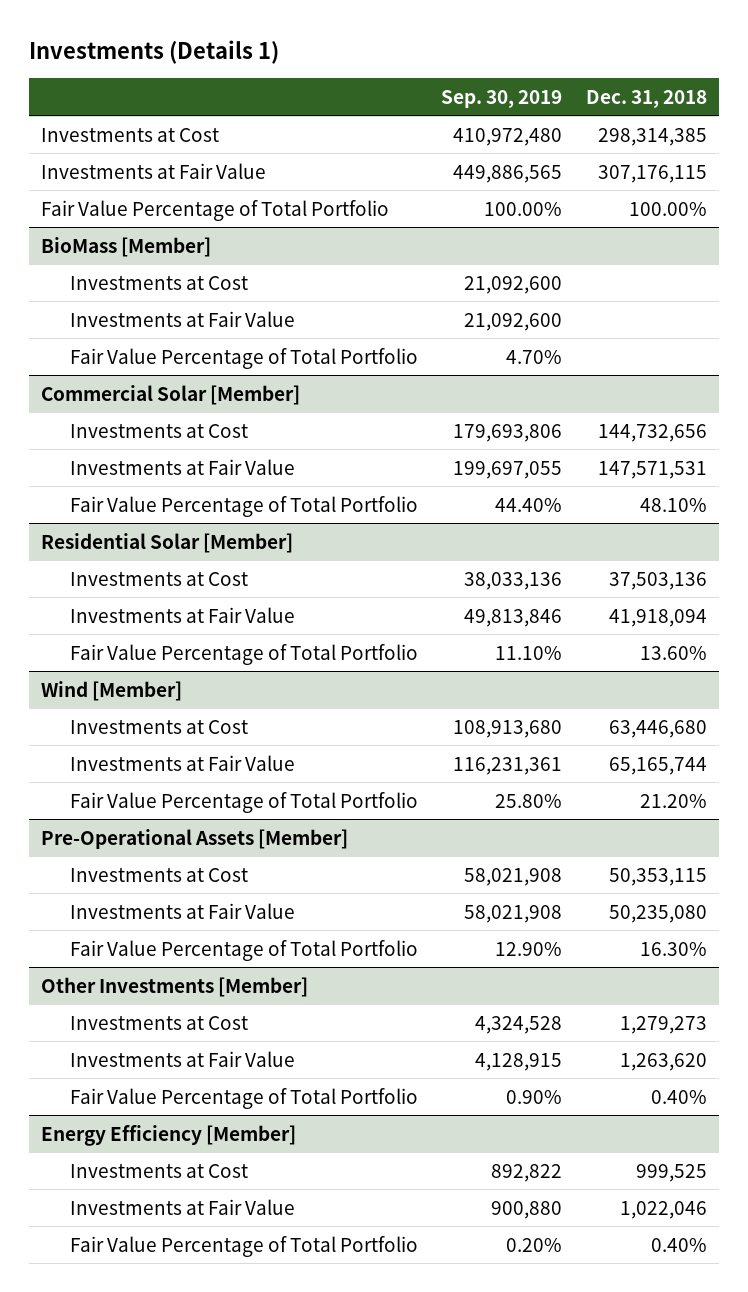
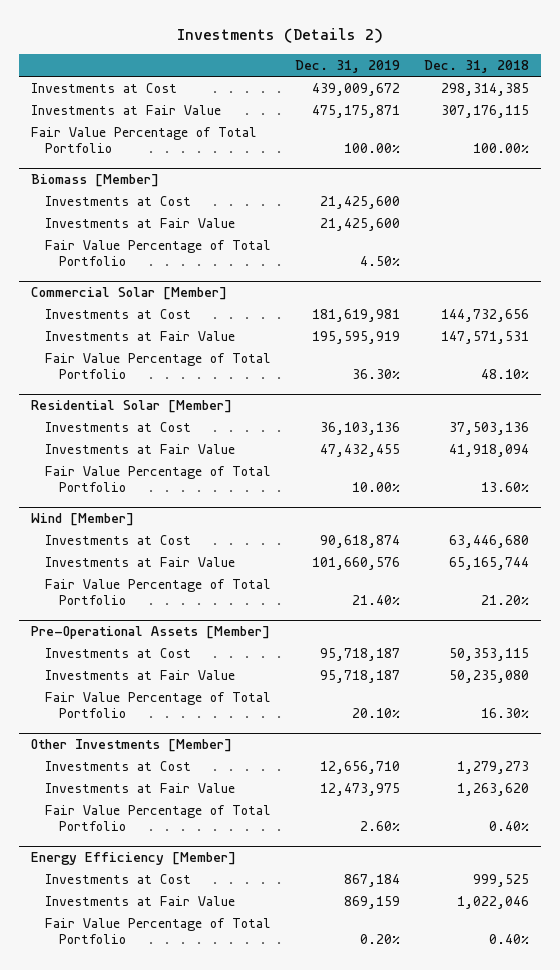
[29,40,280,65] Investments (Details 1) -> [177,28,384,44] Investments (Details 2)
[441,89,563,108] Sep. 30, 2019 -> none
none -> [295,59,401,73] Dec. 31, 2019
[41,236,212,257] BioMass [Member] -> [31,174,160,188] Biomass [Member]

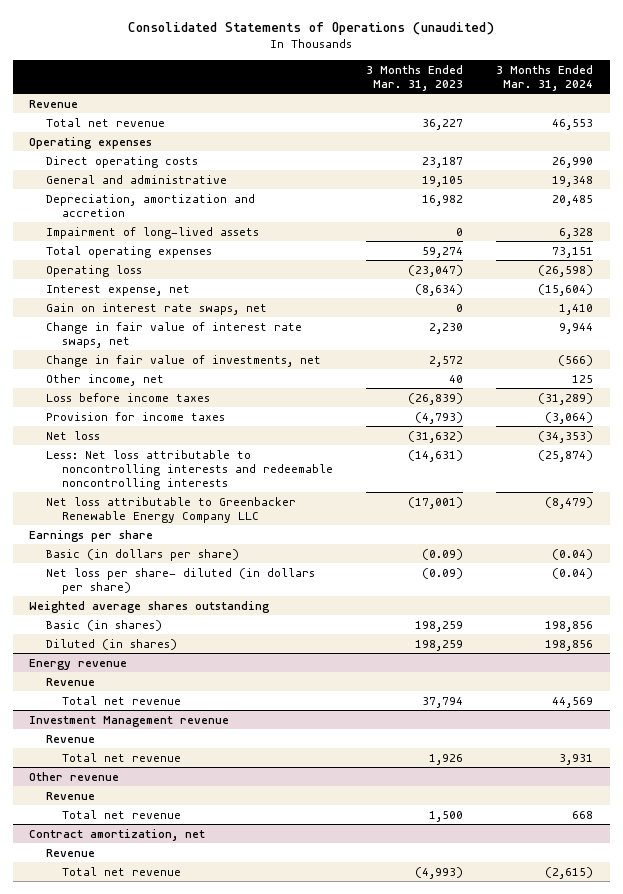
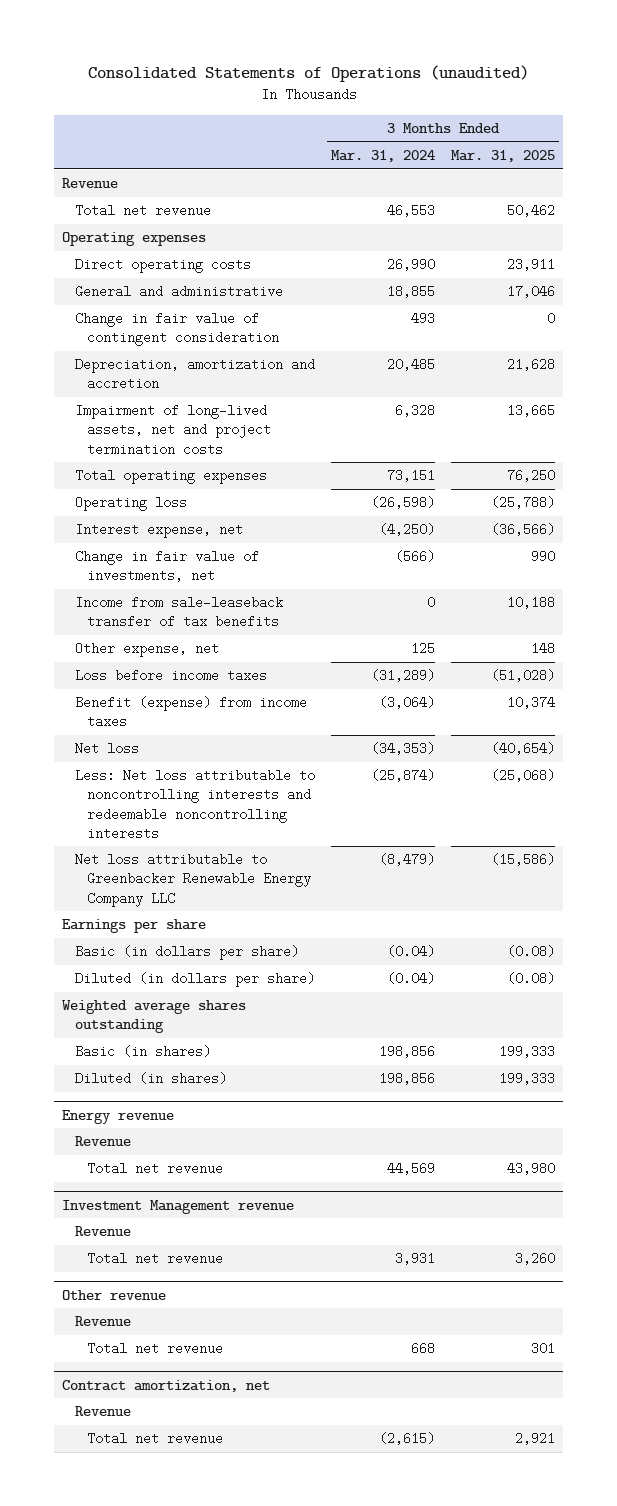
[366,64,464,91] 3 Months Ended Mar. 31, 2023 -> none
none -> [451,149,556,162] Mar. 31, 2025
[552,175,594,187] 19,348 -> [386,285,435,299] 18,855
none -> [74,312,280,347] Change in fair value of contingent consideration
[45,226,259,239] Impairment of long-lived assets -> [74,404,272,456] Impairment of long-lived assets, net and project termination costs
[45,302,267,315] Gain on interest rate swaps, net -> none
[45,321,302,348] Change in fair value of interest rate swaps, net -> none
[538,283,594,296] (15,604) -> [378,523,435,537] (4,250)
none -> [74,596,283,629] Income from sale-leaseback transfer of tax benefits
[45,373,164,386] Other income, net -> [74,642,219,658] Other expense, net
[45,411,225,421] Provision for income taxes -> [74,696,307,729] Benefit (expense) from income taxes
[45,567,315,594] Net loss per share- diluted (in dollars per share) -> [74,972,315,988] Diluted (in dollars per share)

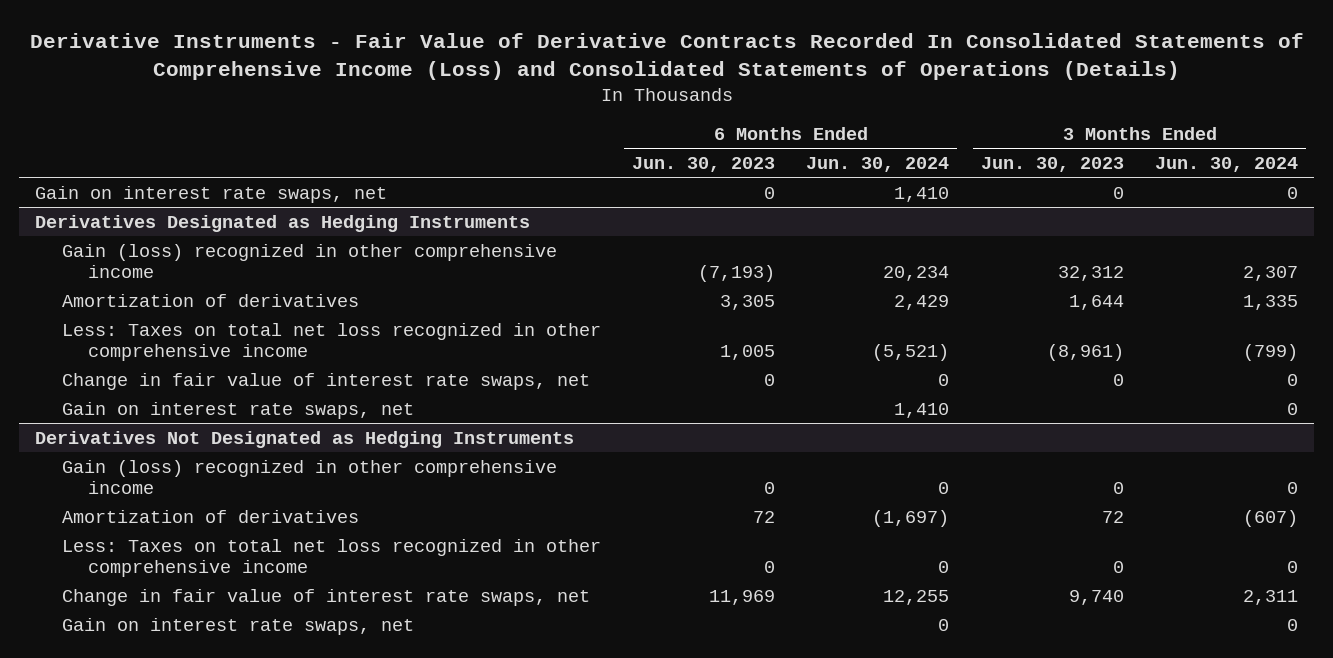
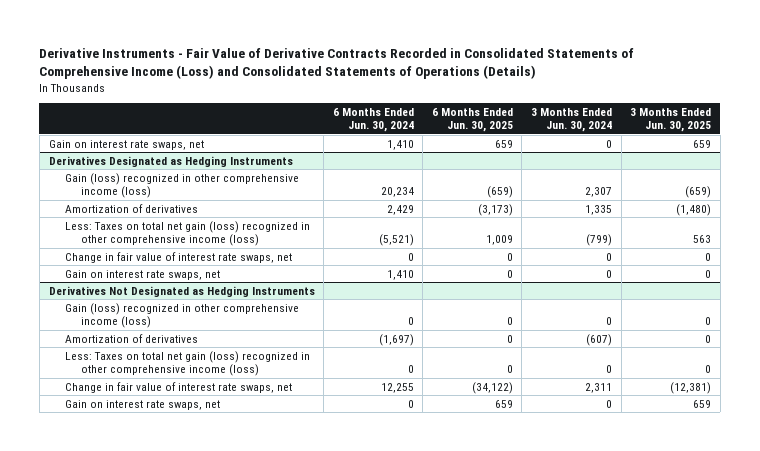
[29,32,1304,81] Derivative Instruments - Fair Value of Derivative Contracts Recorded In Consolidated Statements of Comprehensive Income (Loss) and Consolidated Statements of Operations (Details) -> [39,47,635,79] Derivative Instruments - Fair Value of Derivative Contracts Recorded in Consolidated Statements of Comprehensive Income (Loss) and Consolidated Statements of Operations (Details)
[632,157,776,173] Jun. 30, 2023 -> none
[980,157,1124,173] Jun. 30, 2023 -> none
none -> [431,107,513,133] 6 Months Ended Jun. 30, 2025
none -> [630,107,712,133] 3 Months Ended Jun. 30, 2025
[61,243,557,278] Gain (loss) recognized in other comprehensive income -> [64,172,299,199] Gain (loss) recognized in other comprehensive income (loss)
[61,322,601,361] Less: Taxes on total net loss recognized in other comprehensive income -> [64,220,310,247] Less: Taxes on total net gain (loss) recognized in other comprehensive income (loss)
[61,459,557,494] Gain (loss) recognized in other comprehensive income -> [64,302,299,329] Gain (loss) recognized in other comprehensive income (loss)
[61,538,601,577] Less: Taxes on total net loss recognized in other comprehensive income -> [64,350,310,377] Less: Taxes on total net gain (loss) recognized in other comprehensive income (loss)

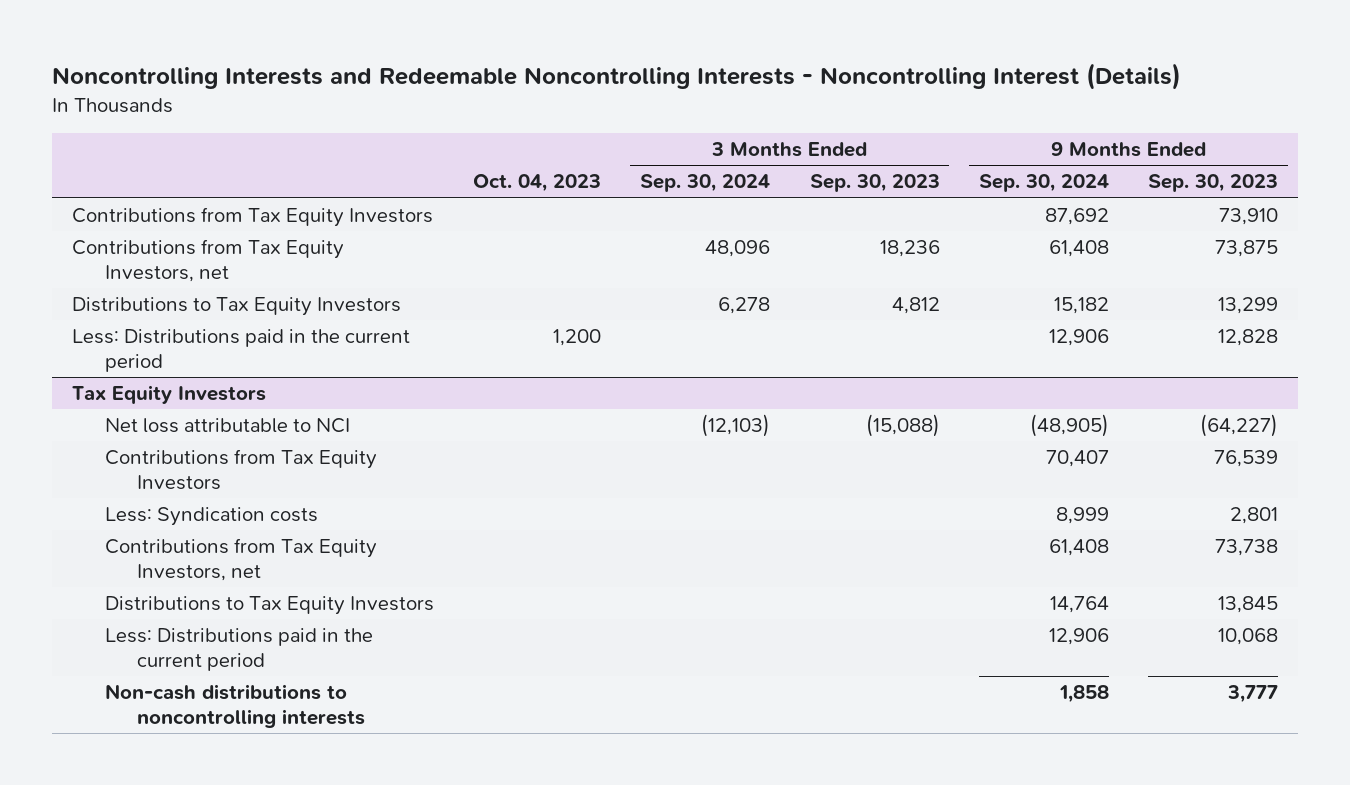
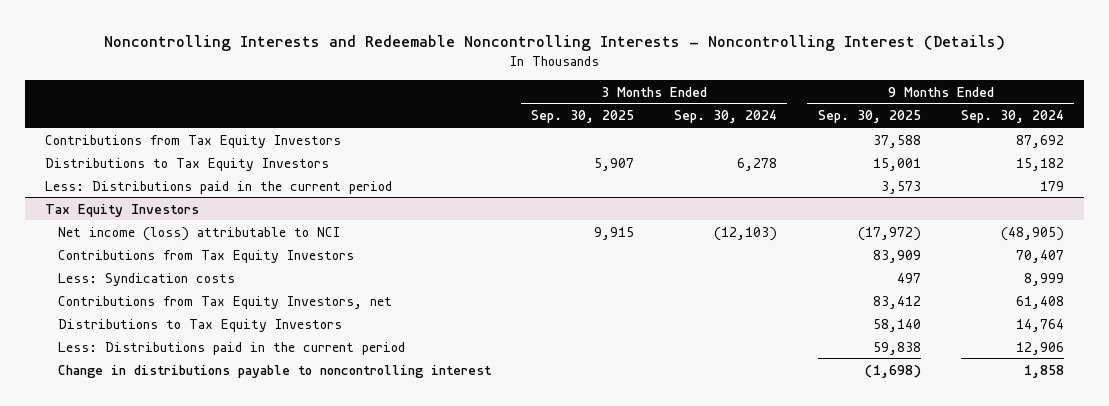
[472,174,601,193] Oct. 04, 2023 -> none
[809,174,940,193] Sep. 30, 2023 -> none
[1148,174,1279,193] Sep. 30, 2023 -> none
none -> [531,110,635,124] Sep. 30, 2025
none -> [817,110,921,124] Sep. 30, 2025
[71,239,344,282] Contributions from Tax Equity Investors, net -> none
[1048,329,1109,347] 12,906 -> [1039,180,1064,191] 179
[104,418,350,434] Net loss attributable to NCI -> [57,226,340,241] Net income (loss) attributable to NCI
[104,684,366,728] Non-cash distributions to noncontrolling interests -> [57,364,492,378] Change in distributions payable to noncontrolling interest

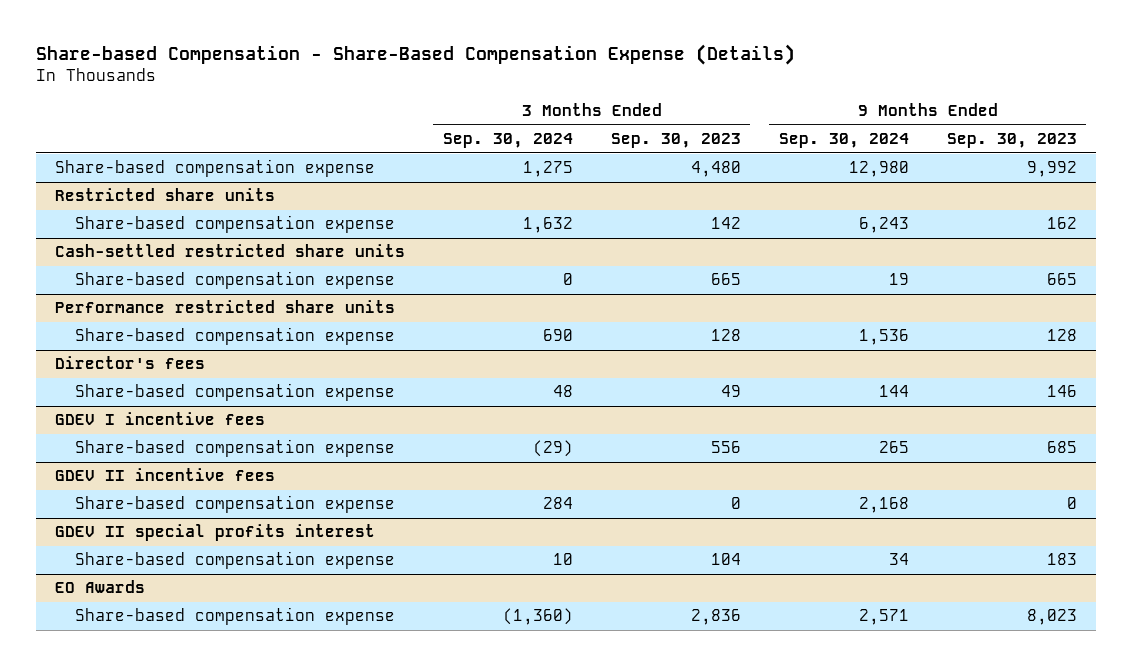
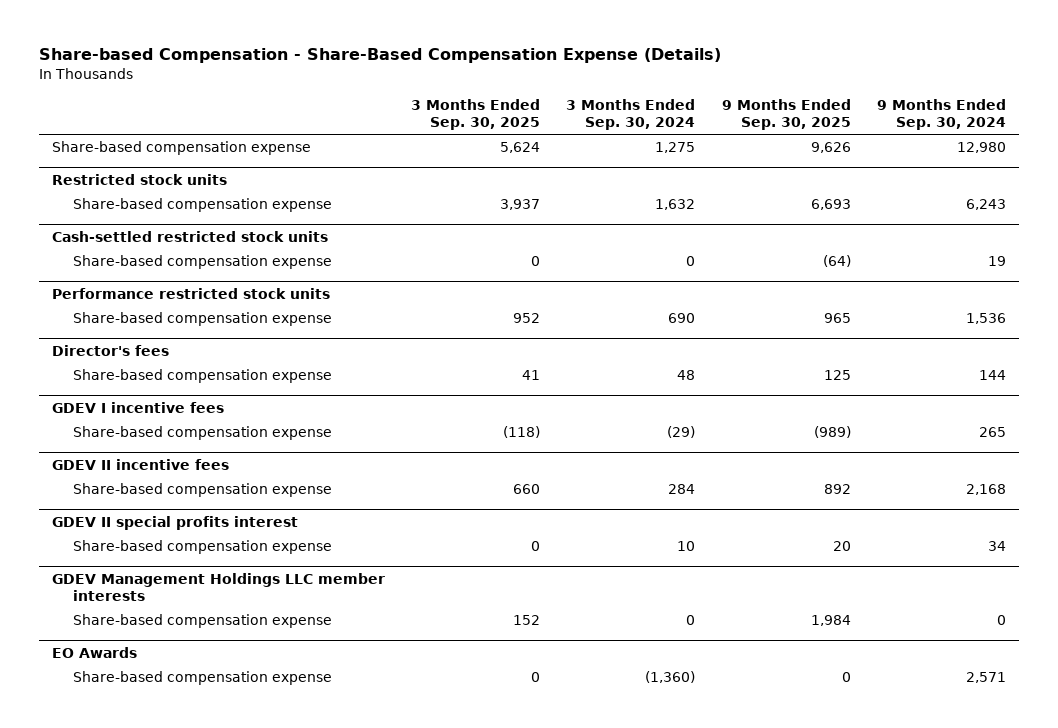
[610,133,741,149] Sep. 30, 2023 -> none
[946,133,1077,149] Sep. 30, 2023 -> none
none -> [411,98,541,131] 3 Months Ended Sep. 30, 2025
none -> [721,98,851,131] 9 Months Ended Sep. 30, 2025
[54,188,275,202] Restricted share units -> [51,173,227,185] Restricted stock units
[54,244,405,258] Cash-settled restricted share units -> [51,230,328,242] Cash-settled restricted stock units
[54,300,395,314] Performance restricted share units -> [51,287,330,299] Performance restricted stock units
none -> [51,572,385,602] GDEV Management Holdings LLC member interests
none -> [72,614,332,629] Share-based compensation expense

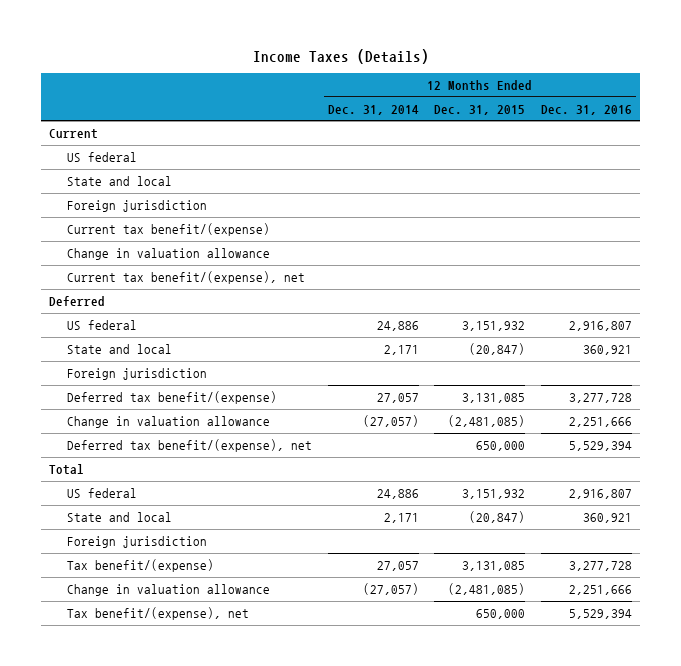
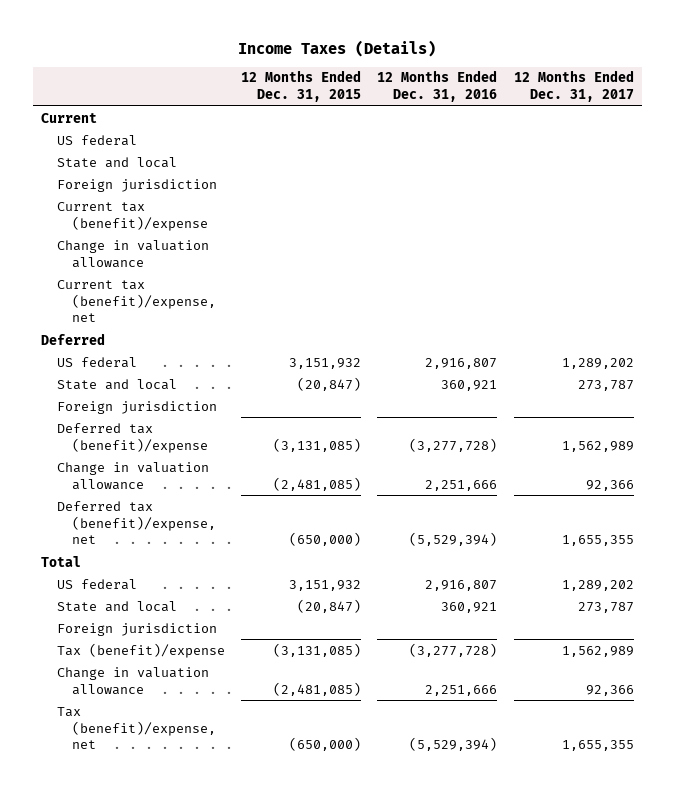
[327,104,419,115] Dec. 31, 2014 -> none
none -> [513,70,634,103] 12 Months Ended Dec. 31, 2017
[66,222,270,236] Current tax benefit/(expense) -> [56,201,209,231] Current tax (benefit)/expense
[66,270,305,284] Current tax benefit/(expense), net -> [56,279,217,323] Current tax (benefit)/expense, net
[66,390,277,404] Deferred tax benefit/(expense) -> [56,422,209,453] Deferred tax (benefit)/expense
[462,392,526,403] 3,131,085 -> [273,437,362,452] (3,131,085)
[569,392,633,403] 3,277,728 -> [409,437,498,452] (3,277,728)
[66,438,312,452] Deferred tax benefit/(expense), net -> [56,500,217,545] Deferred tax (benefit)/expense, net
[476,440,526,451] 650,000 -> [289,532,362,547] (650,000)
[569,440,633,451] 5,529,394 -> [409,532,498,547] (5,529,394)
[66,558,214,572] Tax benefit/(expense) -> [56,642,225,658] Tax (benefit)/expense
[462,560,526,571] 3,131,085 -> [273,642,362,657] (3,131,085)
[569,560,633,571] 3,277,728 -> [409,642,498,657] (3,277,728)
[66,606,249,620] Tax benefit/(expense), net -> [56,706,217,750] Tax (benefit)/expense, net
[476,608,526,619] 650,000 -> [289,737,362,752] (650,000)
[569,608,633,619] 5,529,394 -> [409,737,498,752] (5,529,394)

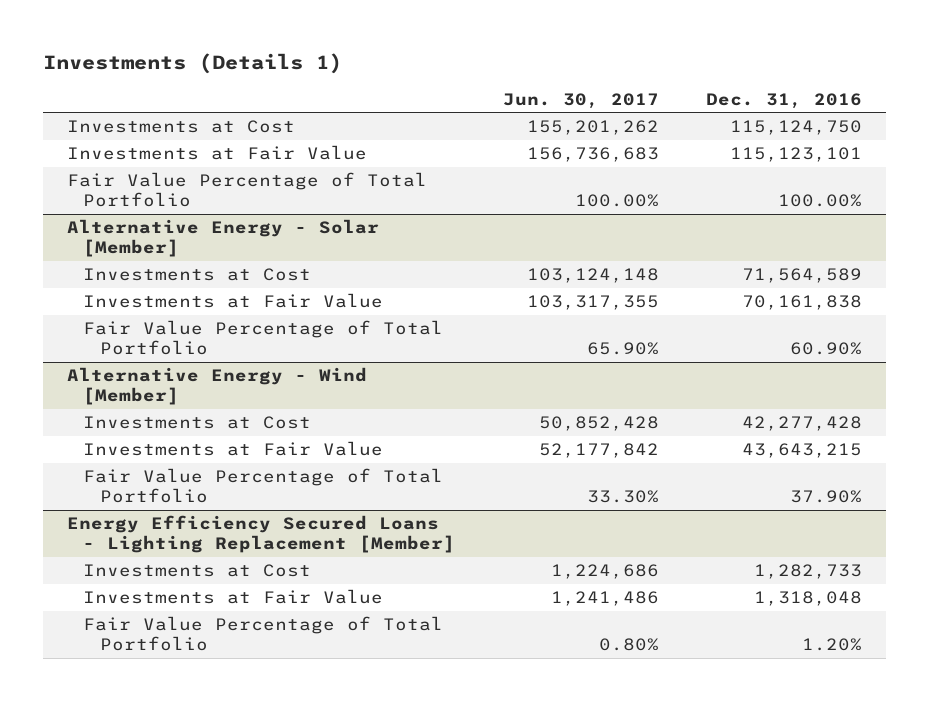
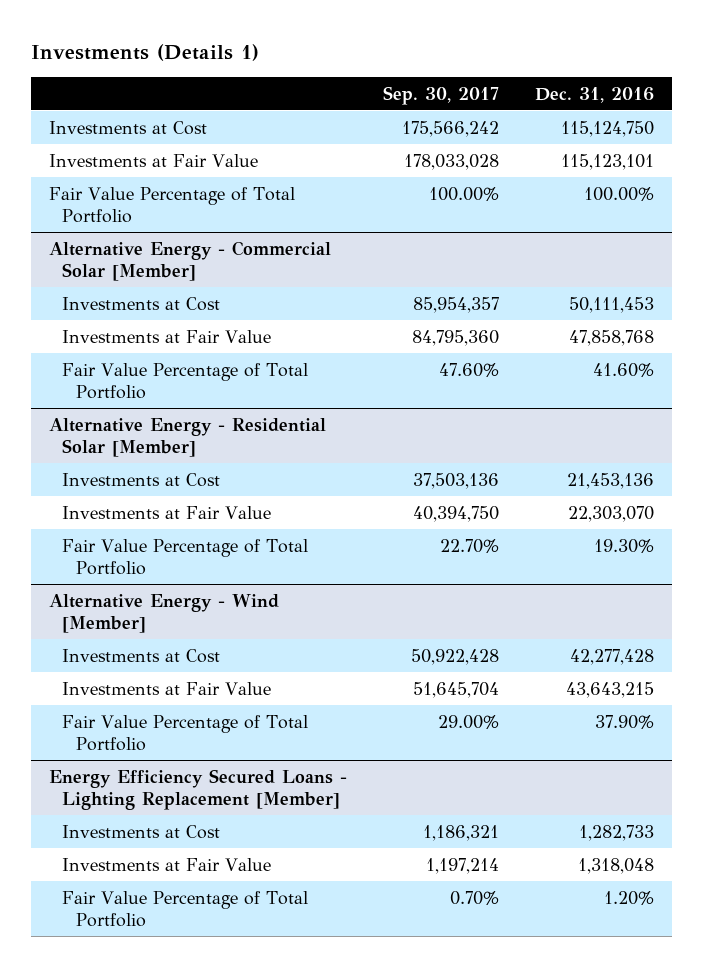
[502,92,659,109] Jun. 30, 2017 -> none
none -> [382,85,499,105] Sep. 30, 2017
[67,219,380,257] Alternative Energy - Solar [Member] -> [48,240,331,281] Alternative Energy - Commercial Solar [Member]
[742,268,863,284] 71,564,589 -> [568,296,654,313] 50,111,453
[742,295,863,311] 70,161,838 -> [568,329,654,346] 47,858,768
[790,341,863,355] 60.90% -> [592,362,654,377] 41.60%
none -> [48,417,326,457] Alternative Energy - Residential Solar [Member]
none -> [62,472,221,487] Investments at Cost
none -> [62,505,272,519] Investments at Fair Value
none -> [62,538,309,575] Fair Value Percentage of Total Portfolio

